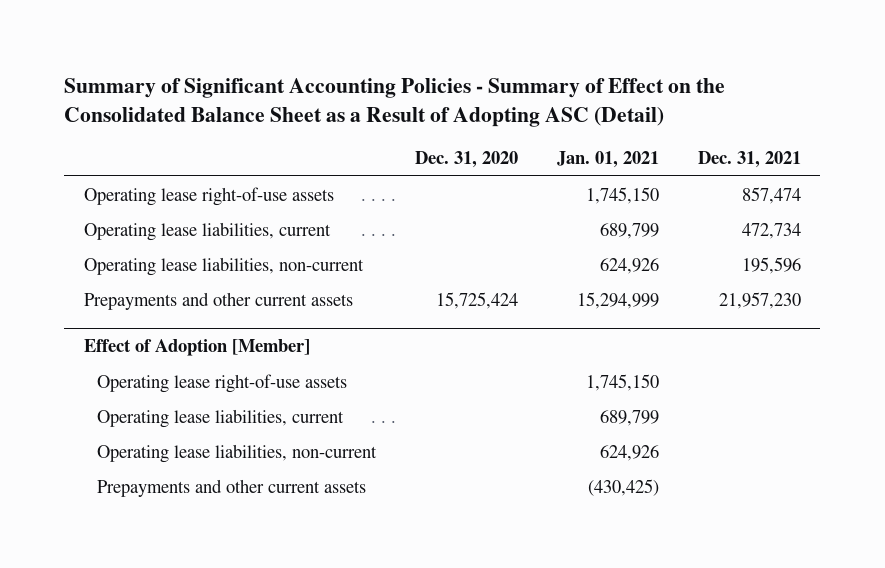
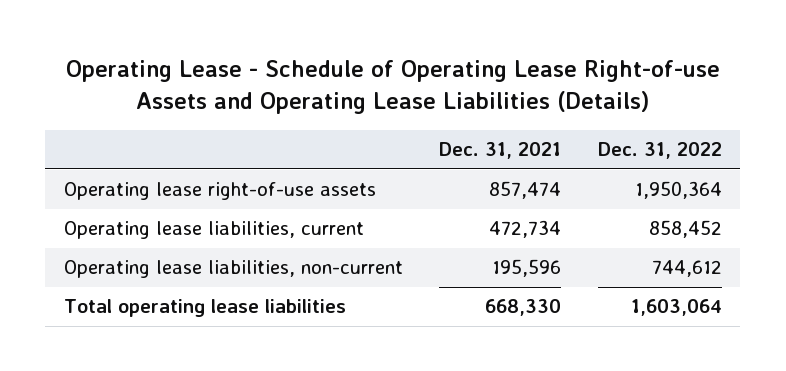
[64,78,726,127] Summary of Significant Accounting Policies - Summary of Effect on the Consolidated Balance Sheet as a Result of Adopting ASC (Detail) -> [65,60,720,115] Operating Lease - Schedule of Operating Lease Right-of-use Assets and Operating Lease Liabilities (Details)
[415,151,519,169] Dec. 31, 2020 -> none
[556,151,659,169] Jan. 01, 2021 -> none
none -> [597,142,722,160] Dec. 31, 2022
[83,291,353,310] Prepayments and other current assets -> none
[83,339,310,357] Effect of Adoption [Member] -> none
[97,373,348,393] Operating lease right-of-use assets -> none
[97,408,345,428] Operating lease liabilities, current -> none
[97,443,378,463] Operating lease liabilities, non-current -> none
[97,478,367,497] Prepayments and other current assets -> none
none -> [63,299,346,318] Total operating lease liabilities

